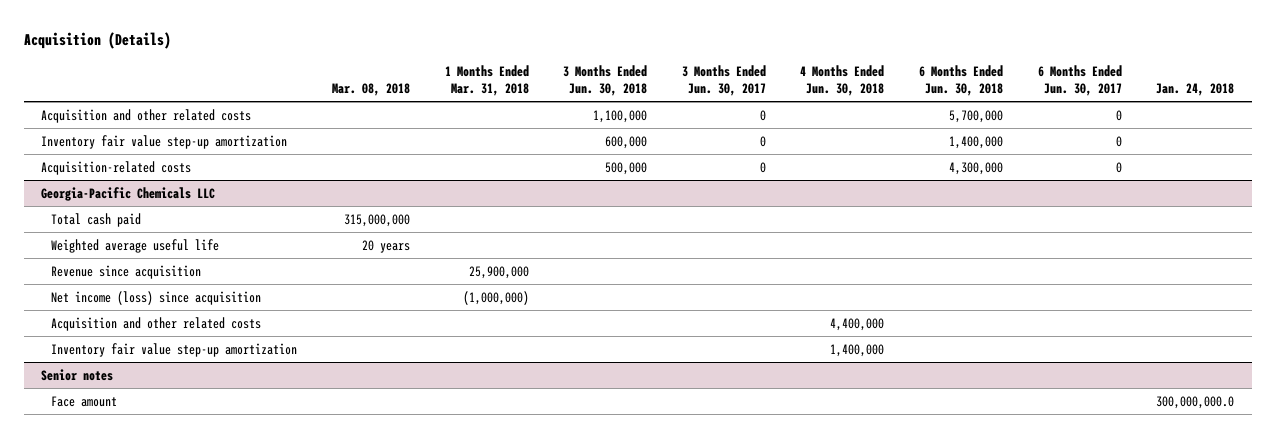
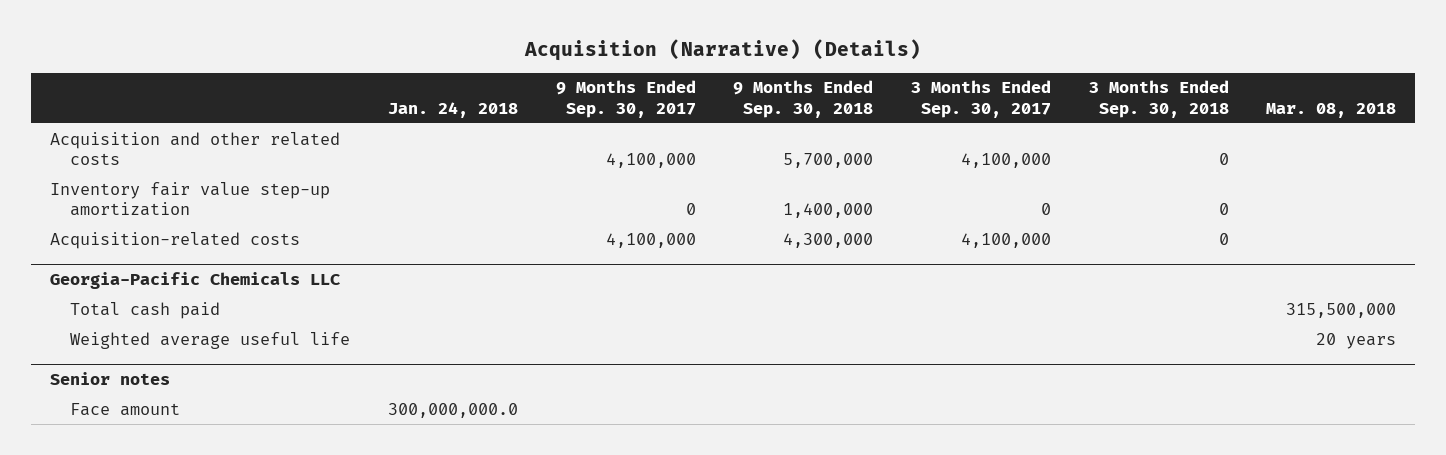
[24,32,172,50] Acquisition (Details) -> [523,39,921,62] Acquisition (Narrative) (Details)
[444,65,529,96] 1 Months Ended Mar. 31, 2018 -> none
[563,65,648,96] 3 Months Ended Jun. 30, 2018 -> none
[681,65,766,96] 3 Months Ended Jun. 30, 2017 -> none
[800,65,885,96] 4 Months Ended Jun. 30, 2018 -> none
[919,65,1004,96] 6 Months Ended Jun. 30, 2018 -> none
[1037,65,1122,96] 6 Months Ended Jun. 30, 2017 -> none
none -> [555,80,696,118] 9 Months Ended Sep. 30, 2017
none -> [733,80,874,118] 9 Months Ended Sep. 30, 2018
none -> [910,80,1051,118] 3 Months Ended Sep. 30, 2017
none -> [1088,80,1229,118] 3 Months Ended Sep. 30, 2018
[343,213,410,227] 315,000,000 -> [1286,302,1397,318] 315,500,000
[51,264,202,279] Revenue since acquisition -> none
[51,290,262,305] Net income (loss) since acquisition -> none
[51,316,262,331] Acquisition and other related costs -> none
[51,342,298,357] Inventory fair value step-up amortization -> none

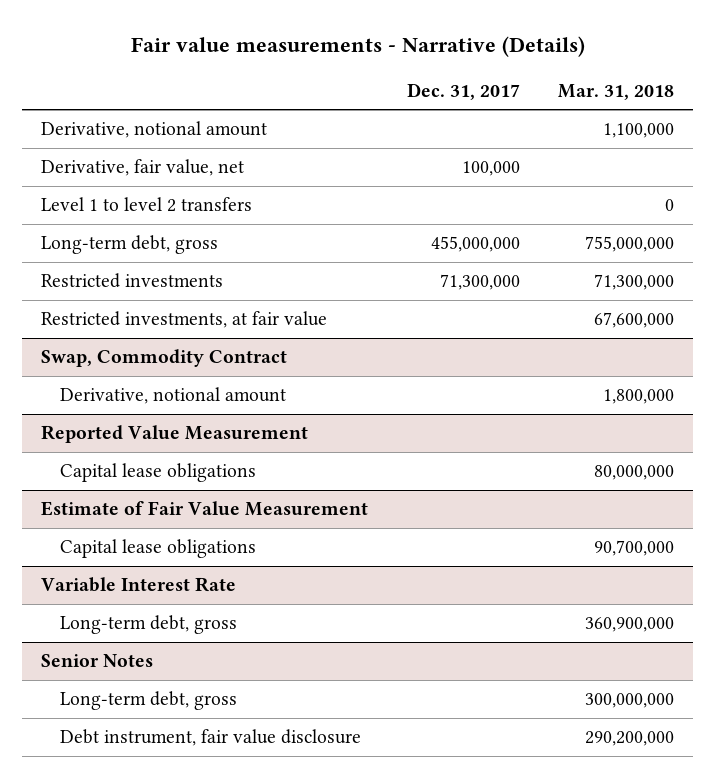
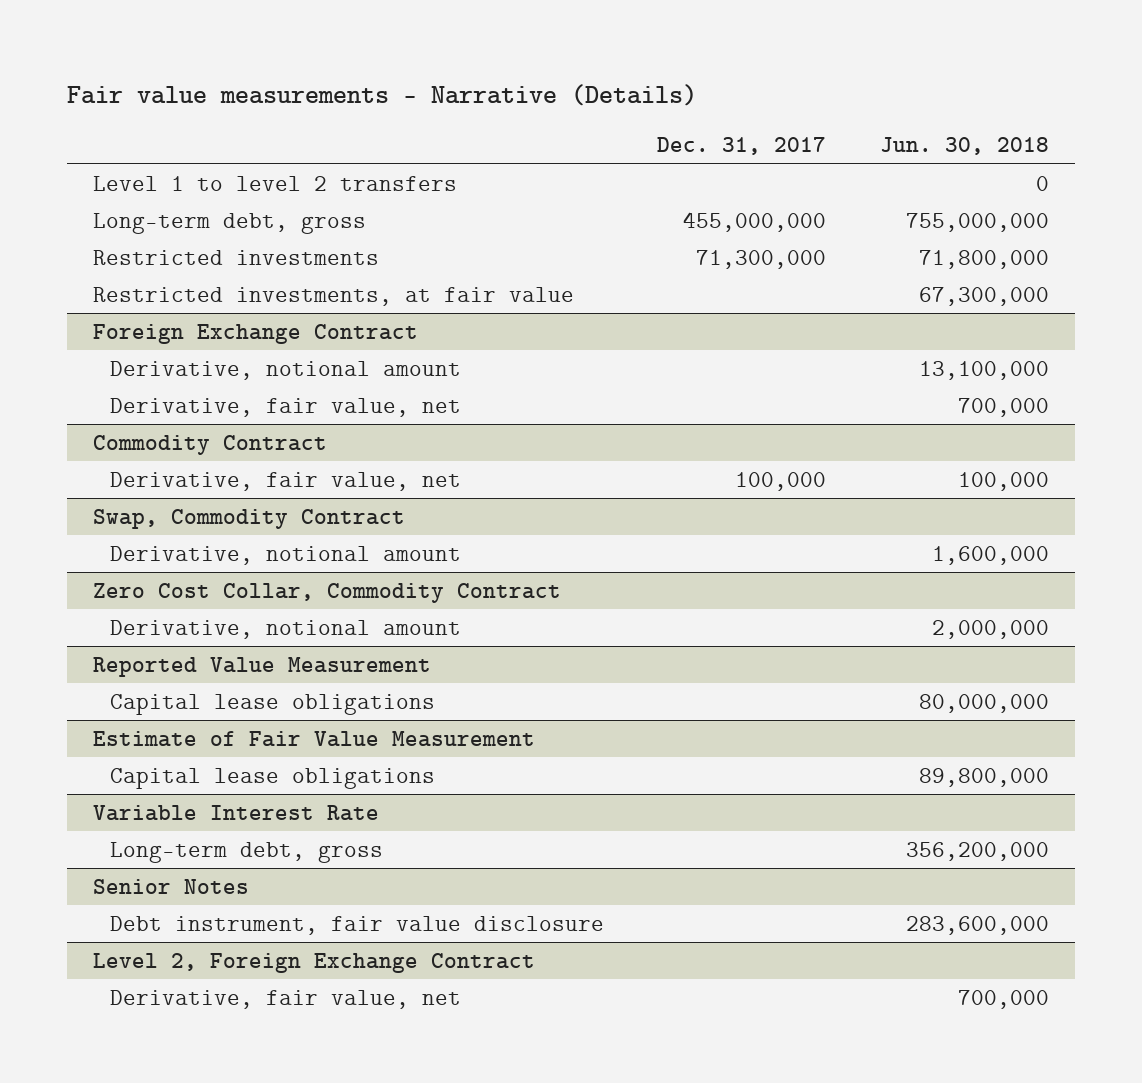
[557,83,674,100] Mar. 31, 2018 -> none
none -> [879,137,1049,156] Jun. 30, 2018
[41,121,268,139] Derivative, notional amount -> none
[41,159,245,177] Derivative, fair value, net -> none
none -> [93,323,419,344] Foreign Exchange Contract
none -> [110,360,462,380] Derivative, notional amount
none -> [110,397,462,417] Derivative, fair value, net
none -> [93,434,328,455] Commodity Contract
none -> [110,471,462,491] Derivative, fair value, net
none -> [93,582,562,603] Zero Cost Collar, Commodity Contract
none -> [110,619,462,639] Derivative, notional amount
[60,691,238,711] Long-term debt, gross -> none
none -> [93,952,536,973] Level 2, Foreign Exchange Contract
none -> [110,989,462,1009] Derivative, fair value, net

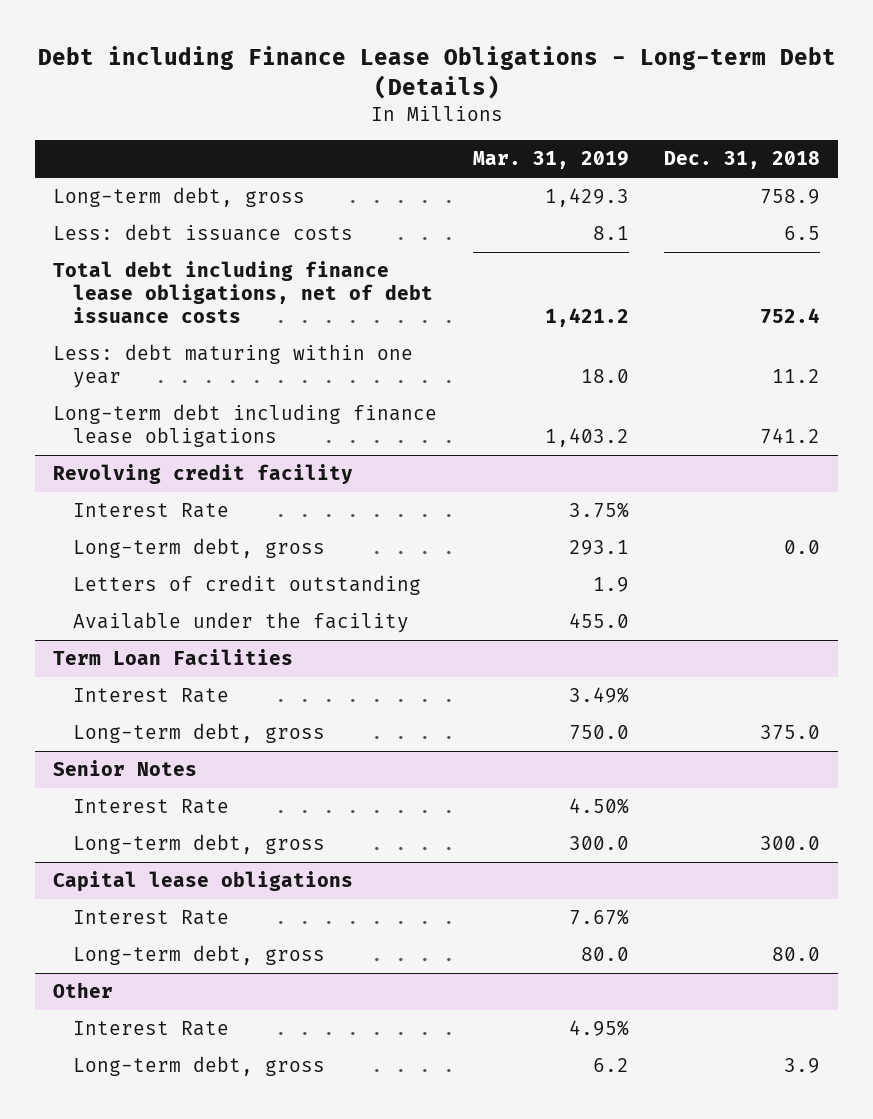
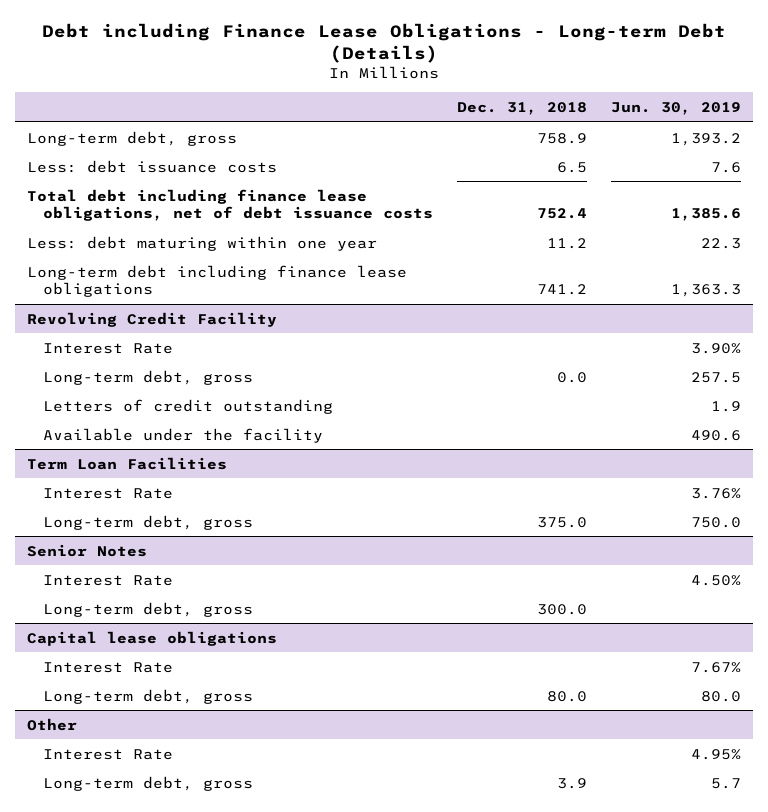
[472,151,629,170] Mar. 31, 2019 -> none
none -> [611,101,742,115] Jun. 30, 2019
[52,464,353,485] Revolving credit facility -> [27,311,278,327] Revolving Credit Facility

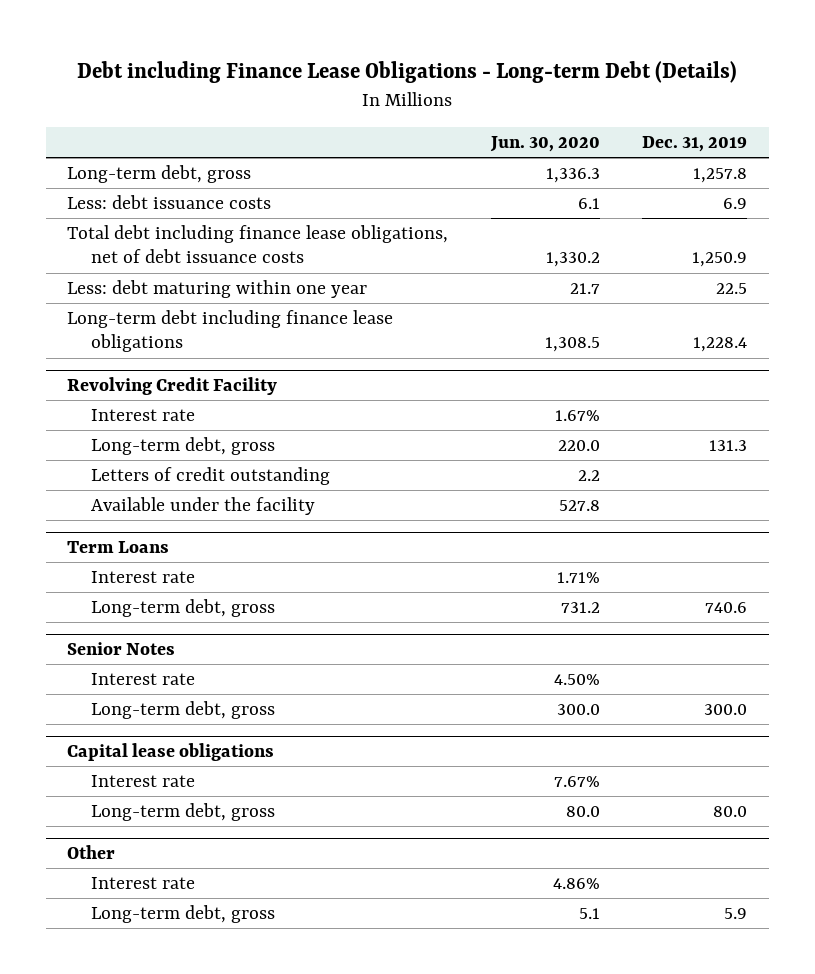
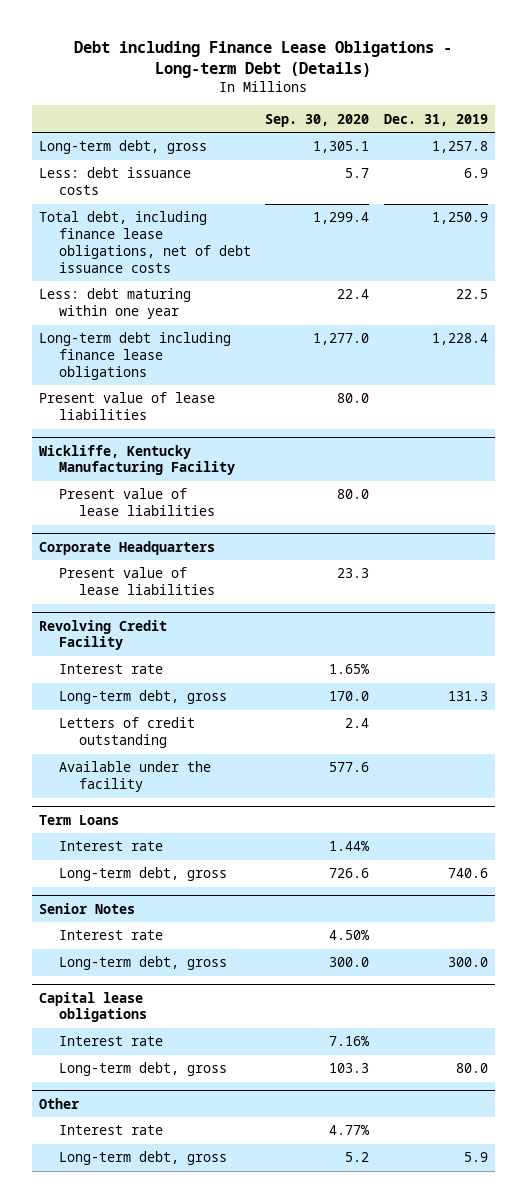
[489,136,600,153] Jun. 30, 2020 -> none
none -> [265,113,370,127] Sep. 30, 2020
[67,225,449,264] Total debt including finance lease obligations, net of debt issuance costs -> [38,211,252,273] Total debt, including finance lease obligations, net of debt issuance costs
none -> [38,392,215,421] Present value of lease liabilities
none -> [38,444,236,476] Wickliffe, Kentucky Manufacturing Facility
none -> [59,488,216,517] Present value of lease liabilities
none -> [38,540,215,555] Corporate Headquarters
none -> [59,567,216,596] Present value of lease liabilities

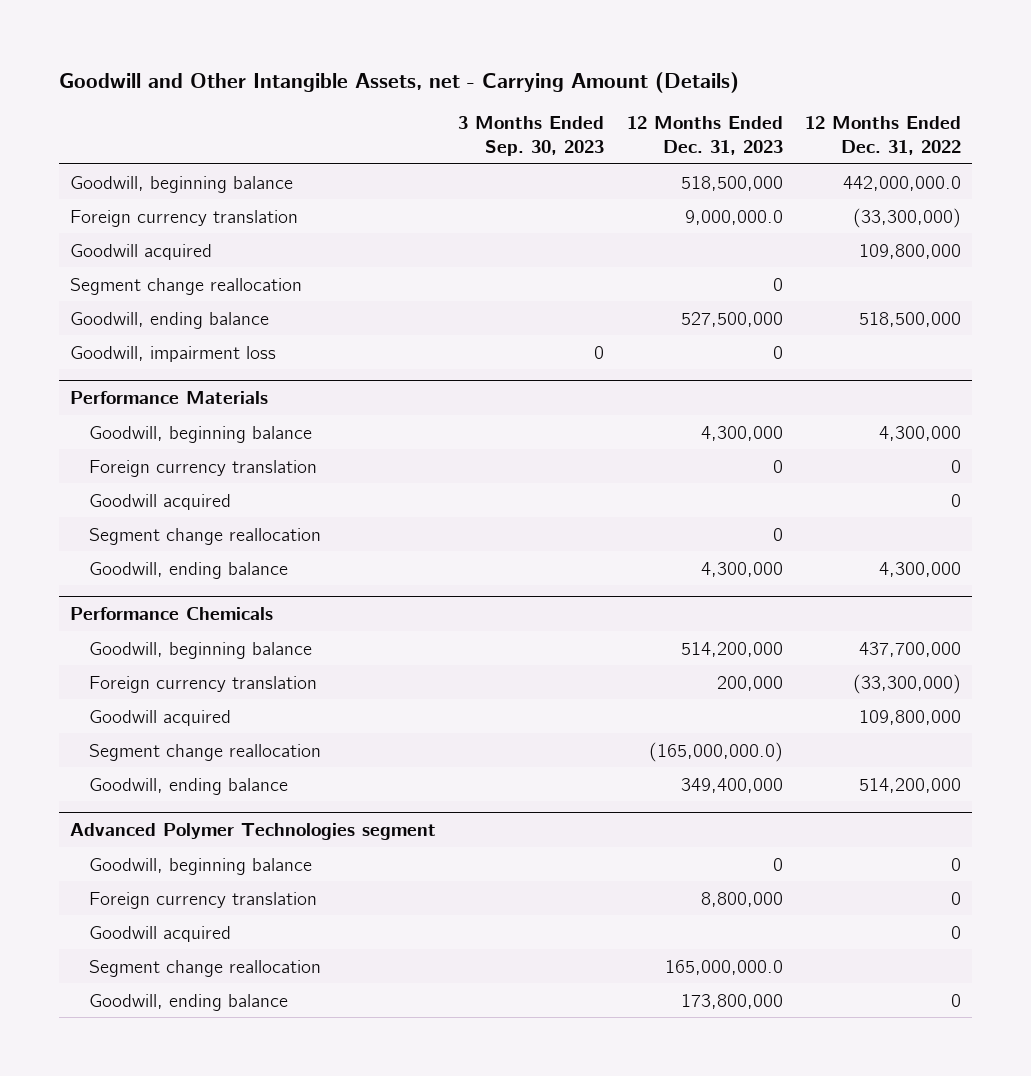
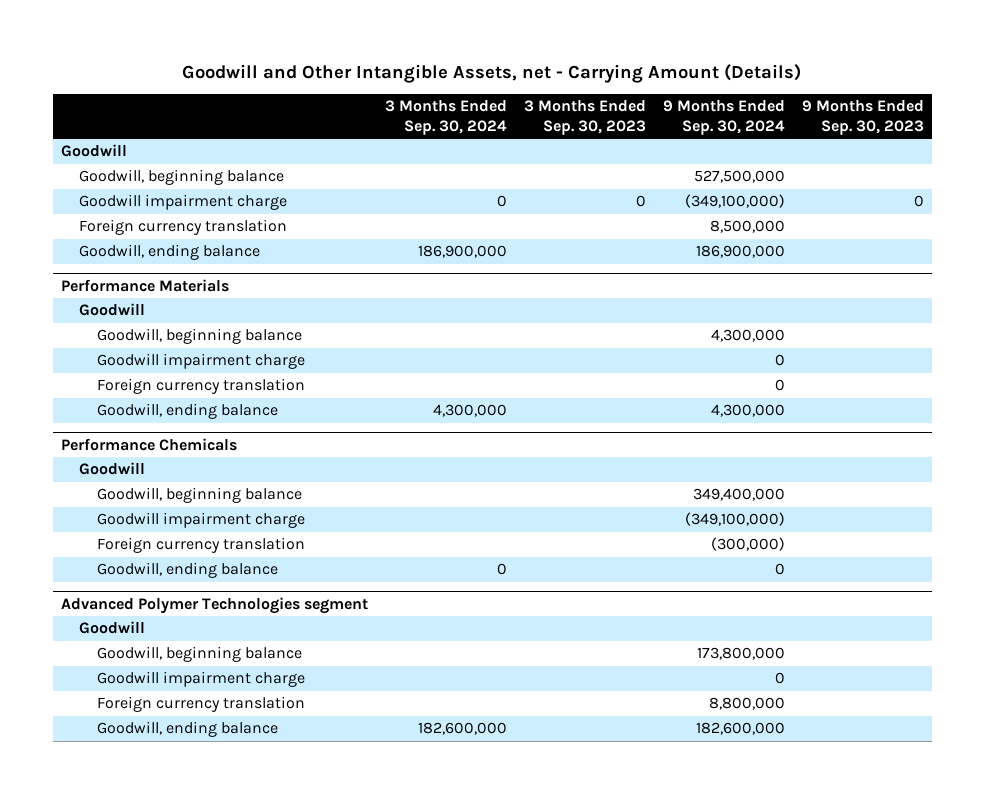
[626,116,783,156] 12 Months Ended Dec. 31, 2023 -> none
[805,116,962,156] 12 Months Ended Dec. 31, 2022 -> none
none -> [385,100,508,135] 3 Months Ended Sep. 30, 2024
none -> [662,100,785,135] 9 Months Ended Sep. 30, 2024
none -> [801,100,924,135] 9 Months Ended Sep. 30, 2023
none -> [61,144,128,158] Goodwill
none -> [79,194,288,211] Goodwill impairment charge
[70,243,213,260] Goodwill acquired -> none
[70,277,303,295] Segment change reallocation -> none
[70,345,277,362] Goodwill, impairment loss -> none
none -> [79,303,146,317] Goodwill
none -> [96,353,305,370] Goodwill impairment charge
[89,493,232,510] Goodwill acquired -> none
[89,527,322,545] Segment change reallocation -> none
none -> [79,462,146,476] Goodwill
none -> [96,512,305,529] Goodwill impairment charge
[89,709,232,726] Goodwill acquired -> none
[89,743,322,761] Segment change reallocation -> none
none -> [79,621,146,635] Goodwill
none -> [96,671,305,688] Goodwill impairment charge
[89,925,232,942] Goodwill acquired -> none
[89,959,322,977] Segment change reallocation -> none

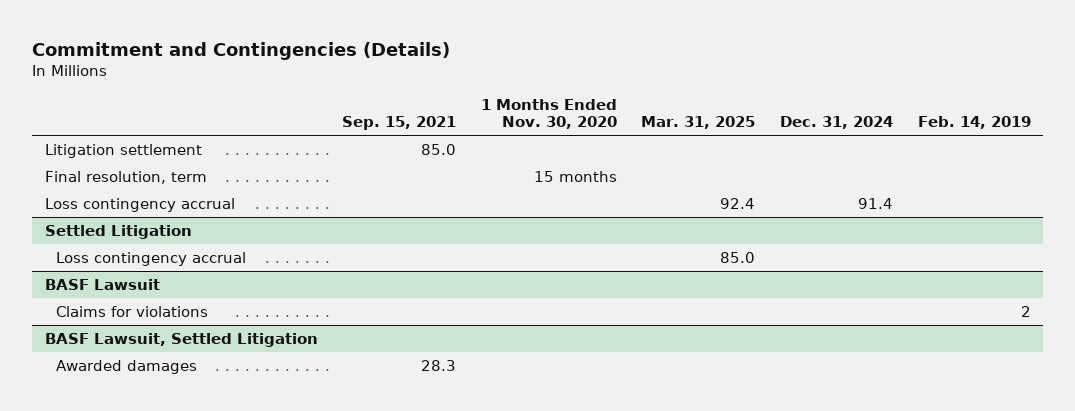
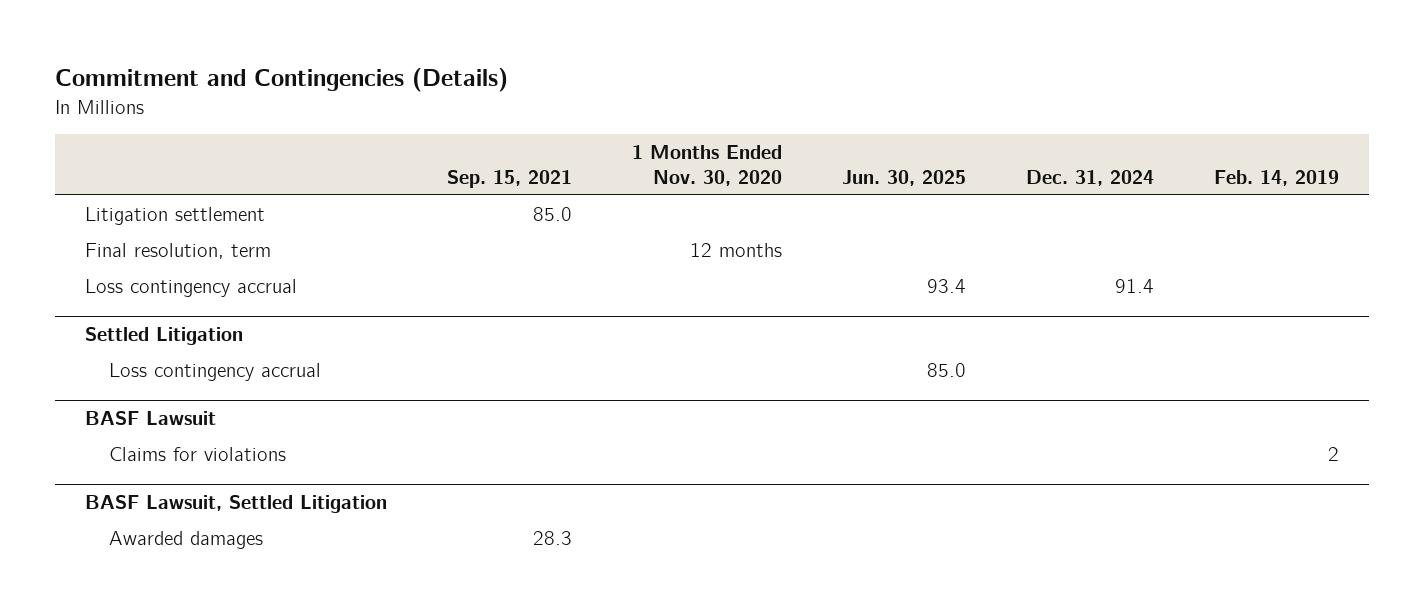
[641,116,756,130] Mar. 31, 2025 -> none
none -> [842,169,967,186] Jun. 30, 2025
[533,170,617,182] 15 months -> [690,242,783,257] 12 months

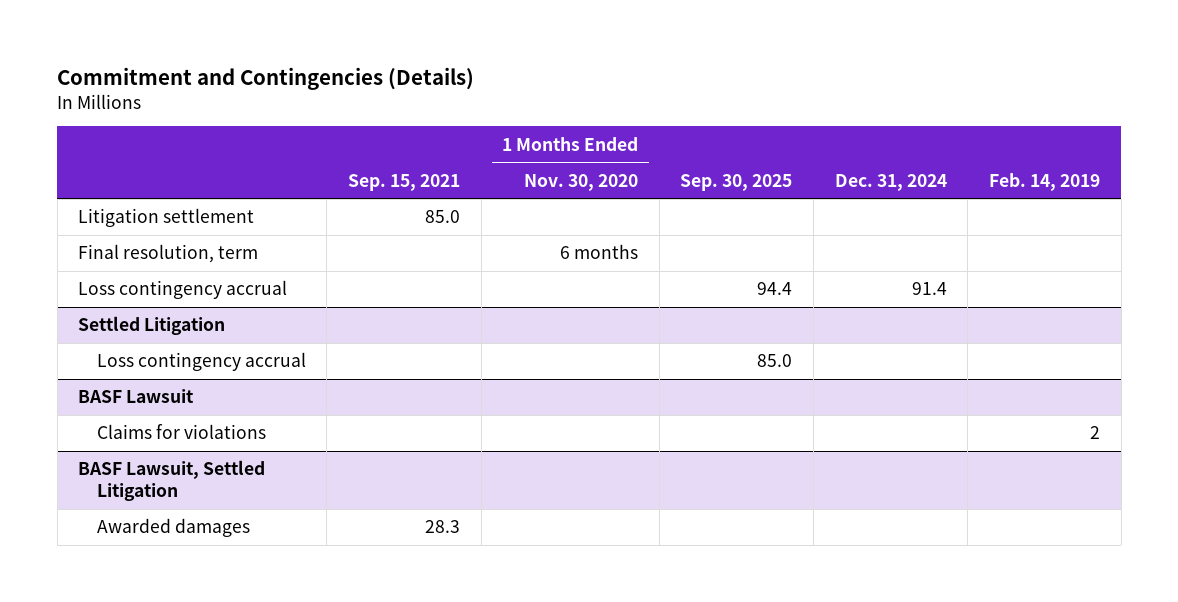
[842,169,967,186] Jun. 30, 2025 -> none
none -> [680,173,793,191] Sep. 30, 2025
[690,242,783,257] 12 months -> [560,244,639,260] 6 months

